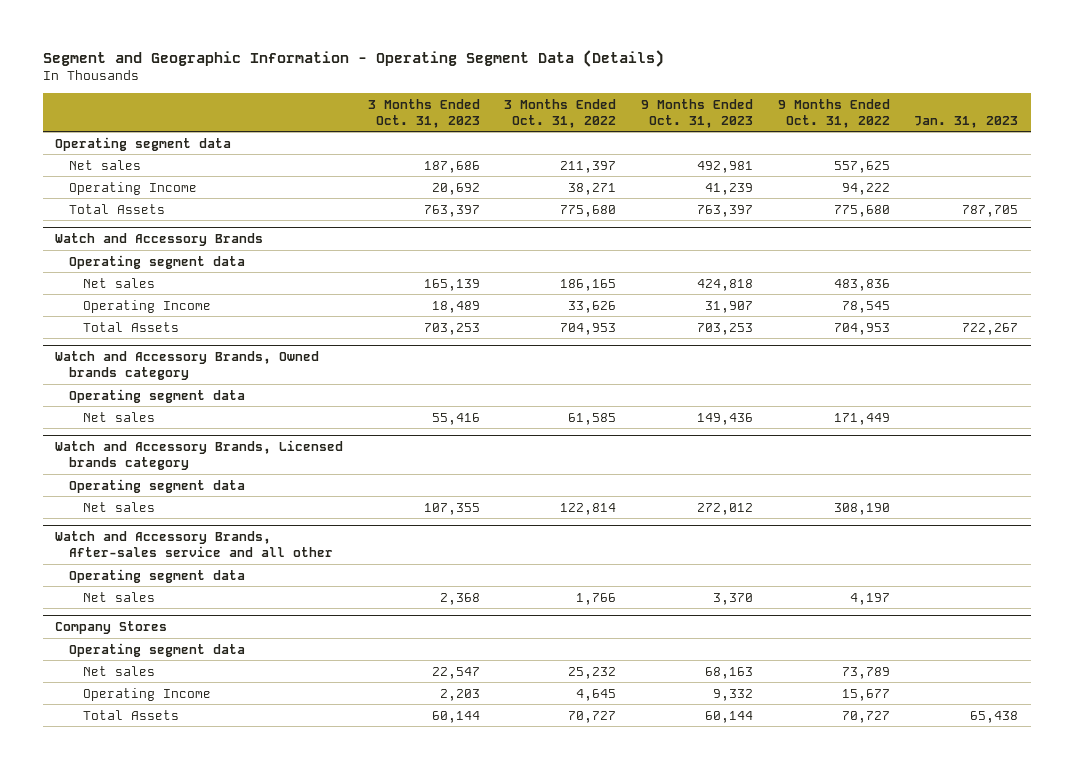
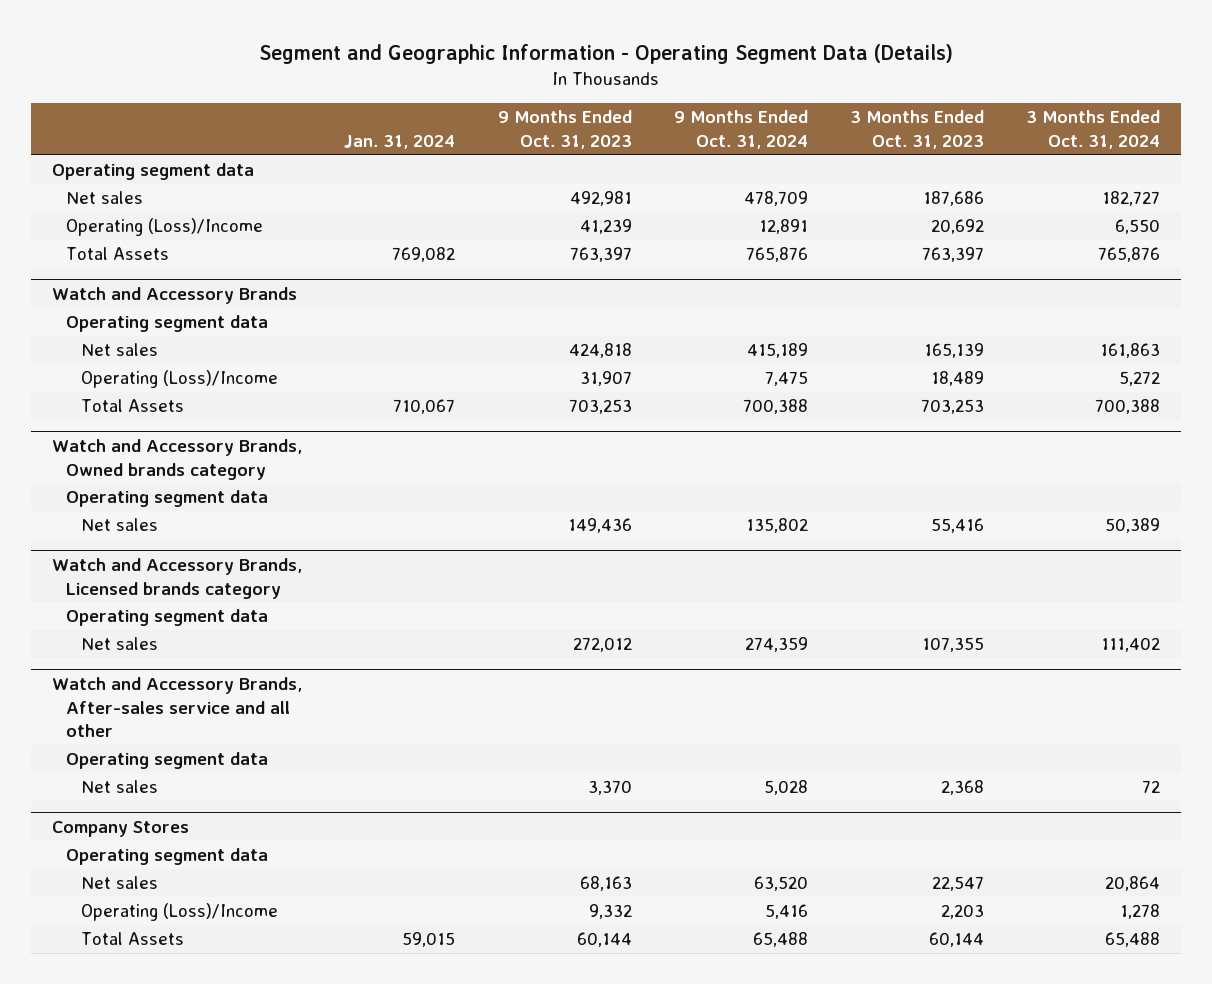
[504,98,617,128] 3 Months Ended Oct. 31, 2022 -> none
[777,98,890,128] 9 Months Ended Oct. 31, 2022 -> none
[914,115,1019,128] Jan. 31, 2023 -> none
none -> [344,134,456,149] Jan. 31, 2024
none -> [673,110,808,149] 9 Months Ended Oct. 31, 2024
none -> [1026,110,1161,149] 3 Months Ended Oct. 31, 2024
[68,181,197,195] Operating Income -> [66,218,264,237] Operating (Loss)/Income
[82,299,211,313] Operating Income -> [80,370,278,389] Operating (Loss)/Income
[82,687,211,701] Operating Income -> [80,903,278,922] Operating (Loss)/Income

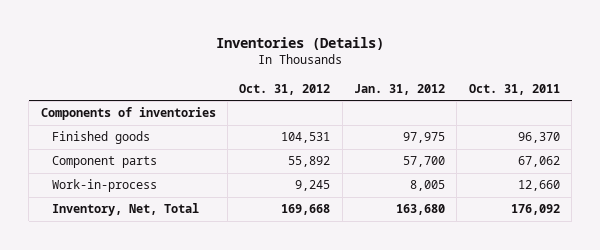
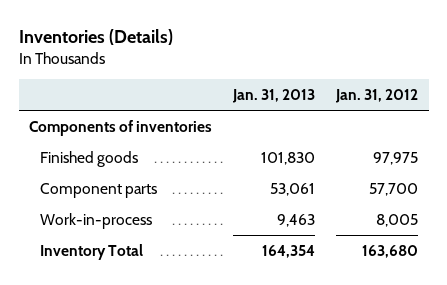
[239,83,331,95] Oct. 31, 2012 -> none
[468,83,560,95] Oct. 31, 2011 -> none
none -> [232,89,316,104] Jan. 31, 2013
[52,203,200,217] Inventory, Net, Total -> [40,244,144,261] Inventory Total

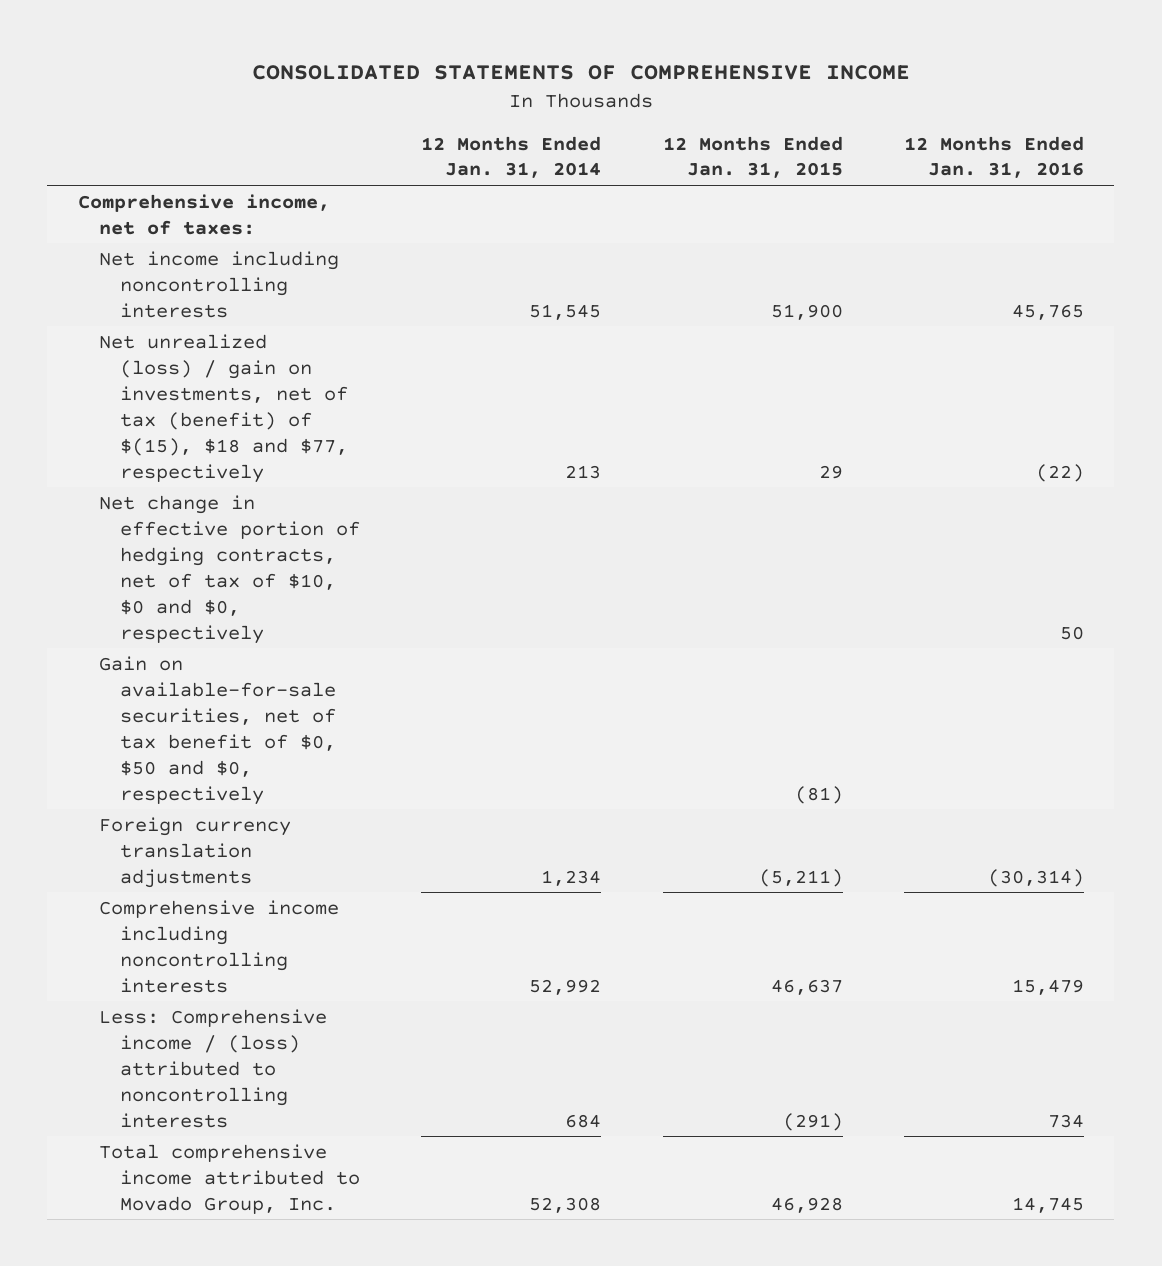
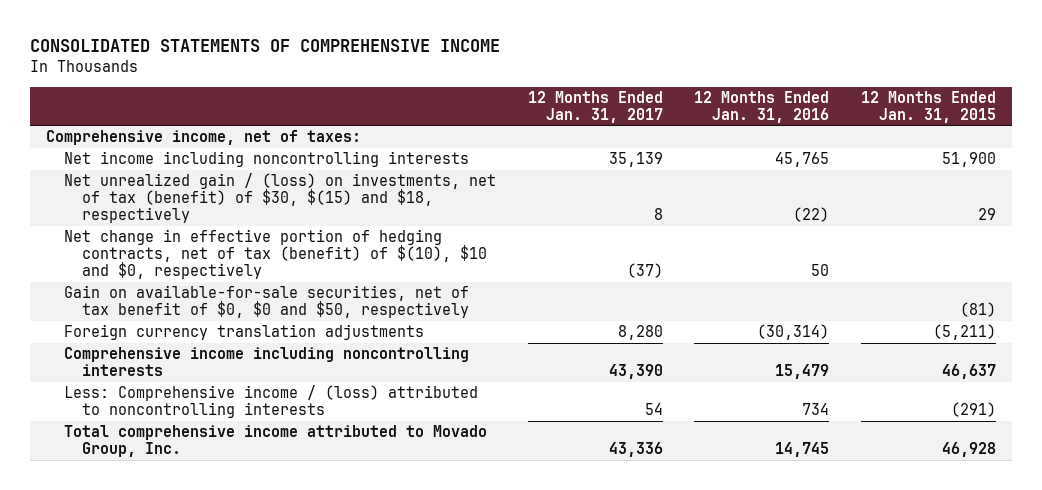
[421,135,602,179] 12 Months Ended Jan. 31, 2014 -> none
none -> [527,90,663,123] 12 Months Ended Jan. 31, 2017
[98,333,349,483] Net unrealized (loss) / gain on investments, net of tax (benefit) of $(15), $18 and $77, respectively -> [63,173,496,224] Net unrealized gain / (loss) on investments, net of tax (benefit) of $30, $(15) and $18, respectively
[98,494,361,644] Net change in effective portion of hedging contracts, net of tax of $10, $0 and $0, respectively -> [63,229,487,280] Net change in effective portion of hedging contracts, net of tax (benefit) of $(10), $10 and $0, respectively
[98,655,337,805] Gain on available-for-sale securities, net of tax benefit of $0, $50 and $0, respectively -> [63,285,469,319] Gain on available-for-sale securities, net of tax benefit of $0, $0 and $50, respectively

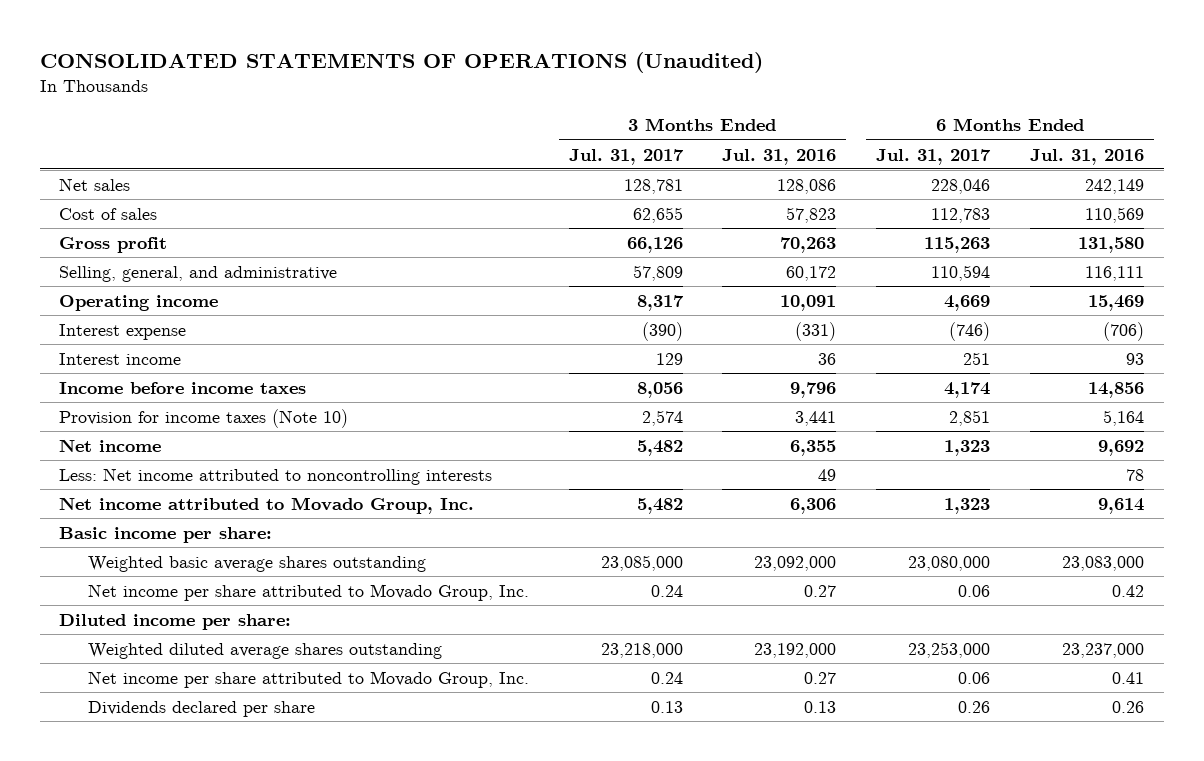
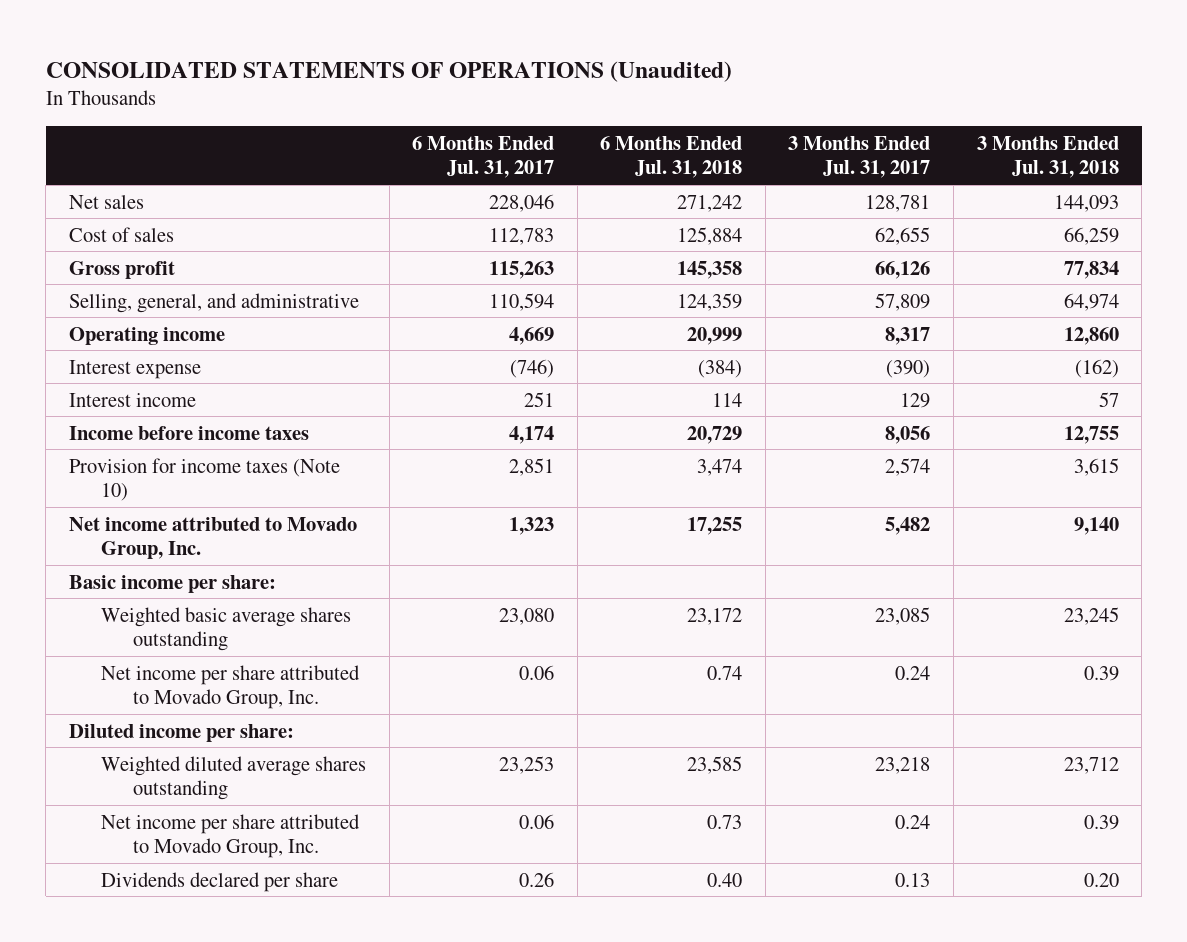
[722,148,837,165] Jul. 31, 2016 -> none
[1030,148,1145,165] Jul. 31, 2016 -> none
none -> [600,135,743,179] 6 Months Ended Jul. 31, 2018
none -> [976,135,1119,179] 3 Months Ended Jul. 31, 2018
[59,438,162,452] Net income -> none
[59,467,493,485] Less: Net income attributed to noncontrolling interests -> none
[600,554,683,571] 23,085,000 -> [875,606,931,625] 23,085
[908,555,991,571] 23,080,000 -> [499,607,555,625] 23,080
[600,642,683,658] 23,218,000 -> [875,756,931,774] 23,218
[908,641,991,658] 23,253,000 -> [499,755,555,774] 23,253

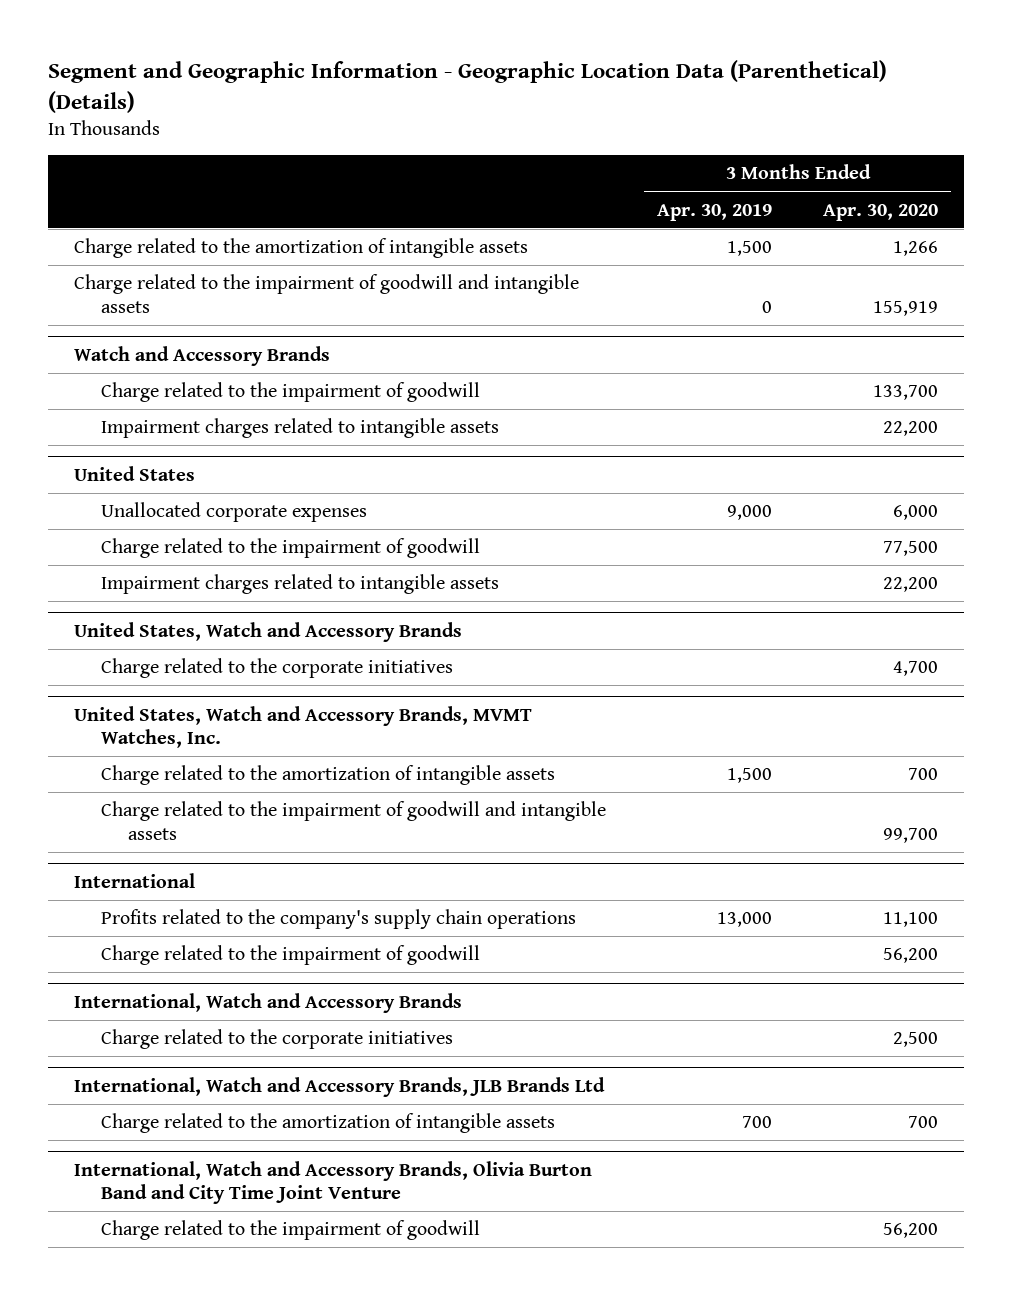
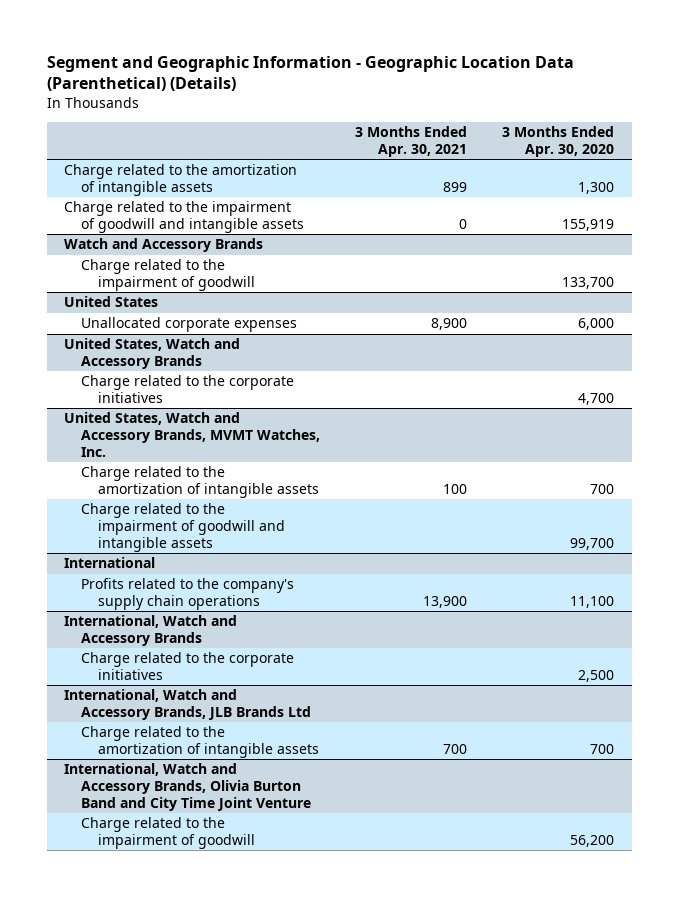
[656,203,772,221] Apr. 30, 2019 -> none
none -> [355,126,468,157] 3 Months Ended Apr. 30, 2021
[893,241,939,257] 1,266 -> [578,182,615,195] 1,300
[100,418,499,439] Impairment charges related to intangible assets -> none
[100,538,480,559] Charge related to the impairment of goodwill -> none
[100,574,499,595] Impairment charges related to intangible assets -> none
[100,945,480,966] Charge related to the impairment of goodwill -> none

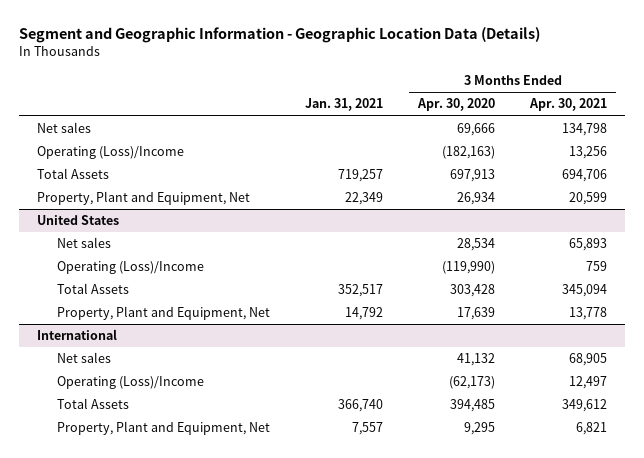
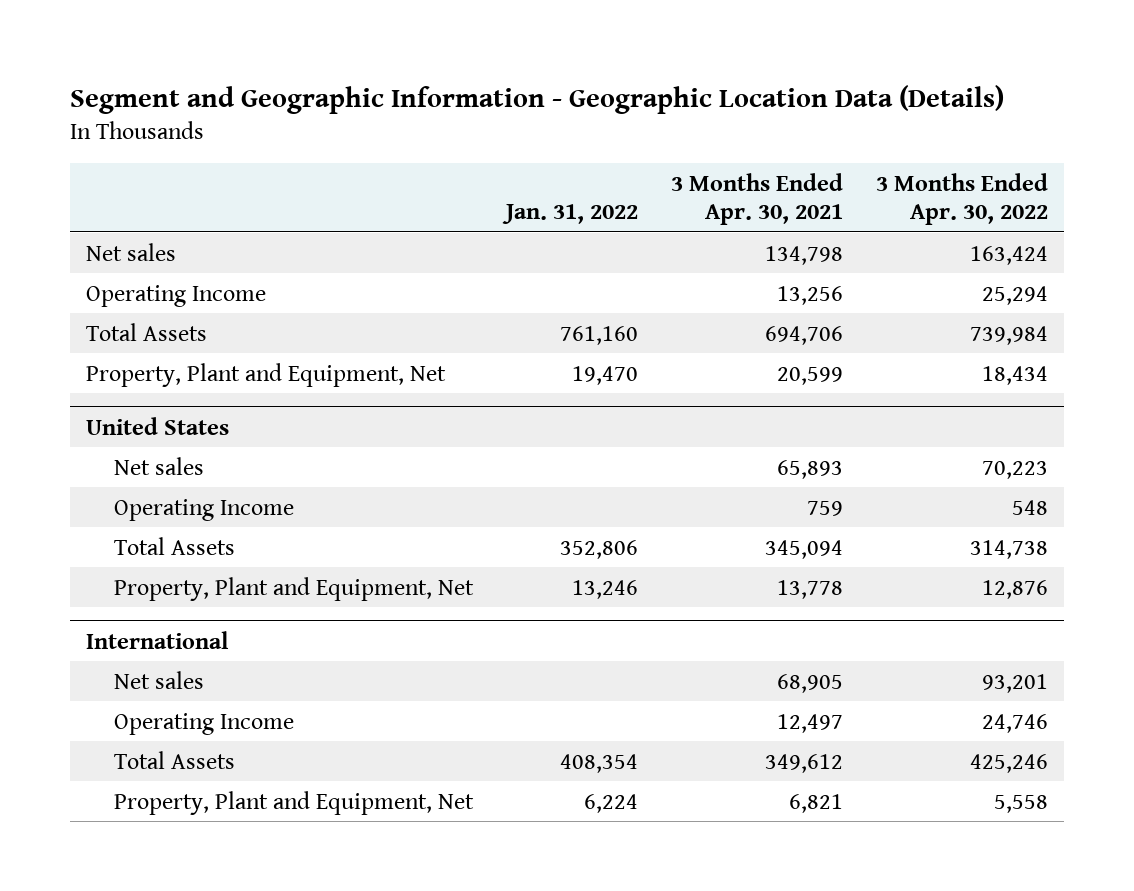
[304,98,383,112] Jan. 31, 2021 -> none
[417,98,496,112] Apr. 30, 2020 -> none
none -> [501,203,638,224] Jan. 31, 2022
none -> [875,173,1048,225] 3 Months Ended Apr. 30, 2022
[36,146,184,160] Operating (Loss)/Income -> [86,284,267,307] Operating Income
[56,261,204,275] Operating (Loss)/Income -> [114,498,295,521] Operating Income
[56,376,204,390] Operating (Loss)/Income -> [114,712,295,735] Operating Income

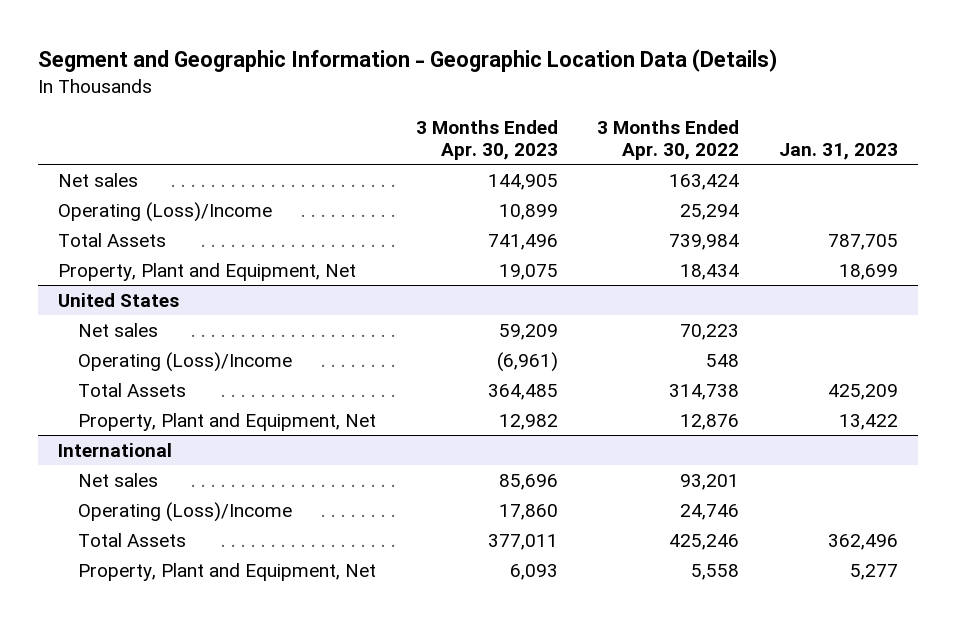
[501,203,638,224] Jan. 31, 2022 -> none
[670,173,843,225] 3 Months Ended Apr. 30, 2021 -> none
none -> [415,119,558,160] 3 Months Ended Apr. 30, 2023
none -> [778,142,898,160] Jan. 31, 2023
[86,284,267,307] Operating Income -> [57,201,272,222] Operating (Loss)/Income
[114,498,295,521] Operating Income -> [77,351,292,372] Operating (Loss)/Income
[114,712,295,735] Operating Income -> [77,501,292,522] Operating (Loss)/Income

